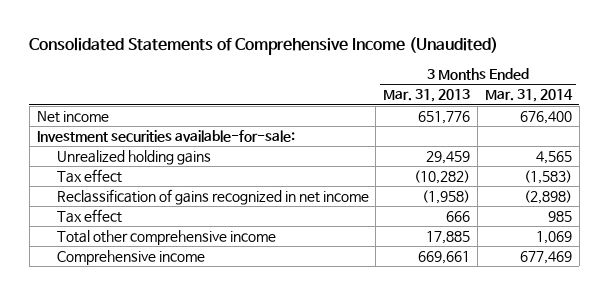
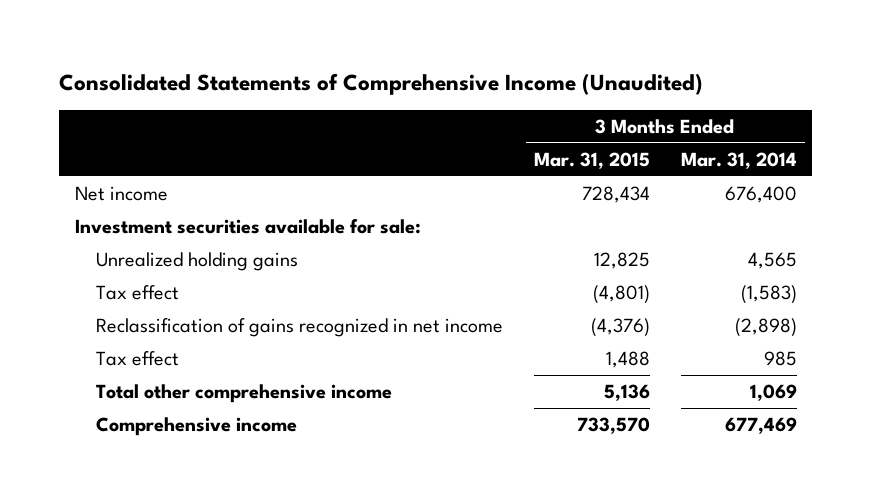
[383,89,471,103] Mar. 31, 2013 -> none
none -> [533,151,650,169] Mar. 31, 2015
[36,130,295,143] Investment securities available-for-sale: -> [74,219,421,235] Investment securities available for sale:

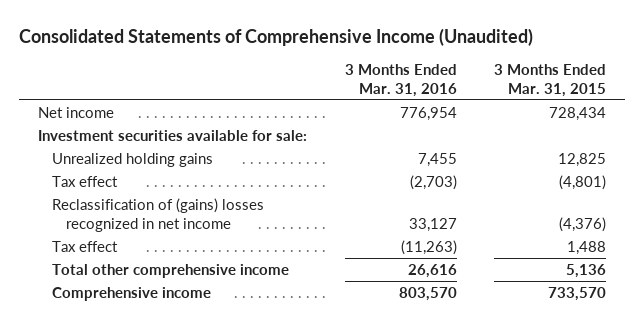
[680,151,797,169] Mar. 31, 2014 -> none
none -> [344,63,457,97] 3 Months Ended Mar. 31, 2016
[95,318,503,338] Reclassification of gains recognized in net income -> [51,197,264,233] Reclassification of (gains) losses recognized in net income

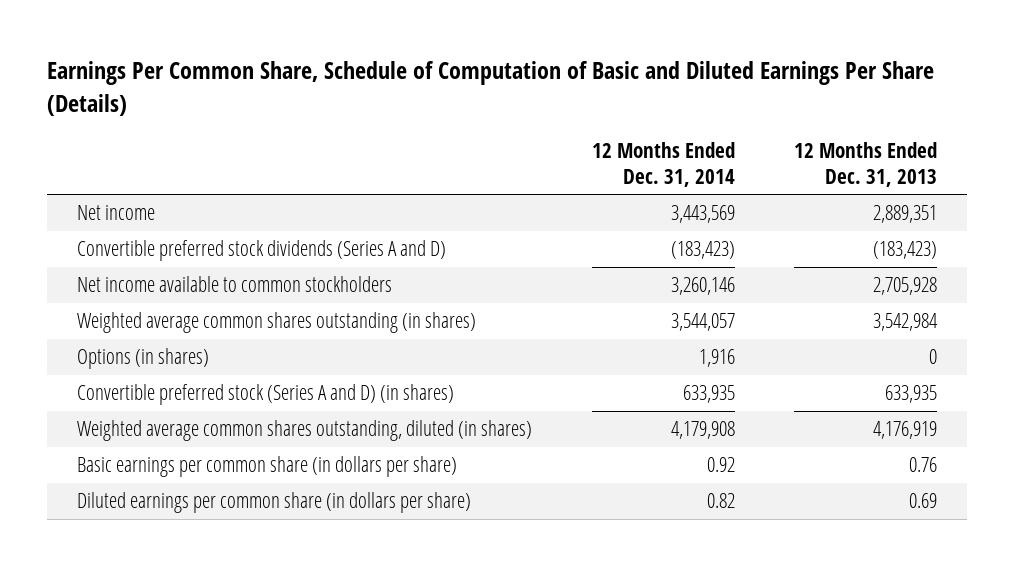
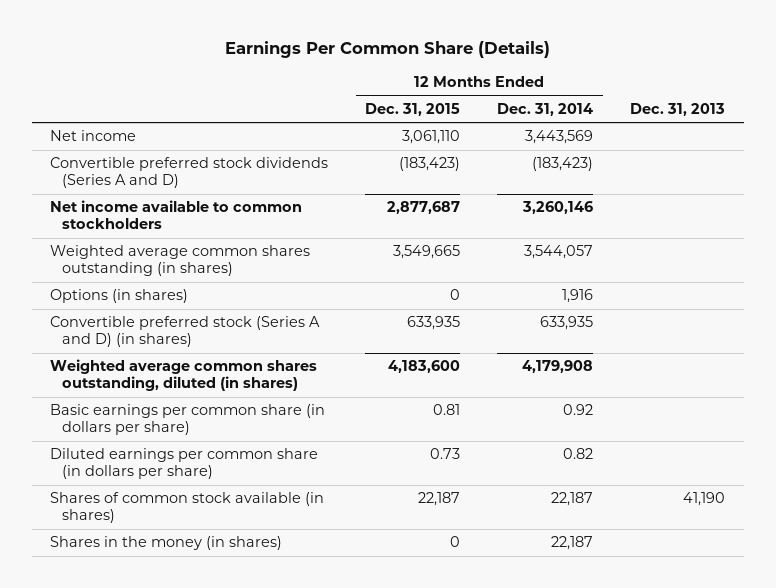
[47,61,935,116] Earnings Per Common Share, Schedule of Computation of Basic and Diluted Earnings Per Share (Details) -> [224,41,550,59] Earnings Per Common Share (Details)
[794,141,938,187] 12 Months Ended Dec. 31, 2013 -> none
none -> [365,102,461,116] Dec. 31, 2015
none -> [630,102,726,116] Dec. 31, 2013
none -> [50,492,325,524] Shares of common stock available (in shares)
none -> [50,536,283,551] Shares in the money (in shares)

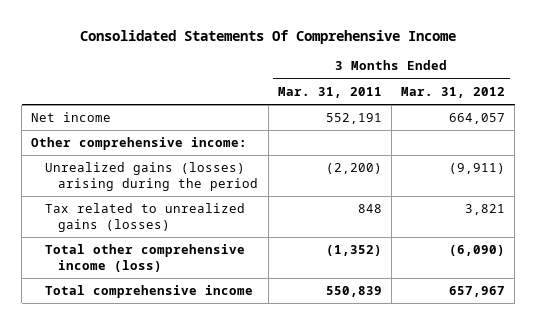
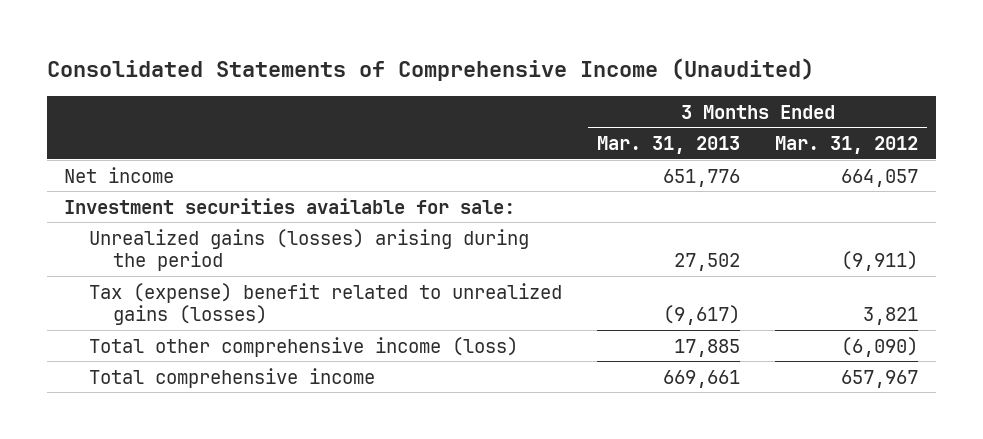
[80,29,457,44] Consolidated Statements Of Comprehensive Income -> [46,57,814,81] Consolidated Statements of Comprehensive Income (Unaudited)
[277,86,382,98] Mar. 31, 2011 -> none
none -> [597,135,741,154] Mar. 31, 2013
[31,137,248,151] Other comprehensive income: -> none
none -> [64,197,516,214] Investment securities available for sale:
[44,203,245,232] Tax related to unrealized gains (losses) -> [88,282,562,326] Tax (expense) benefit related to unrealized gains (losses)

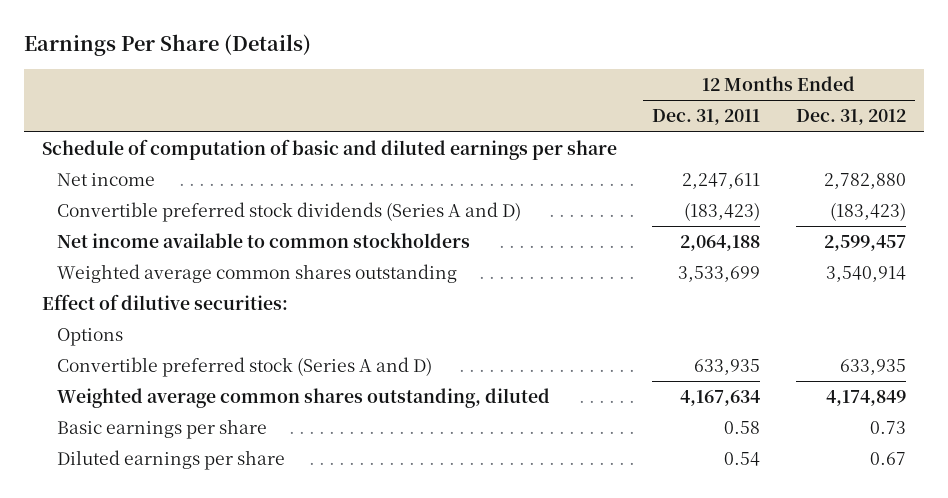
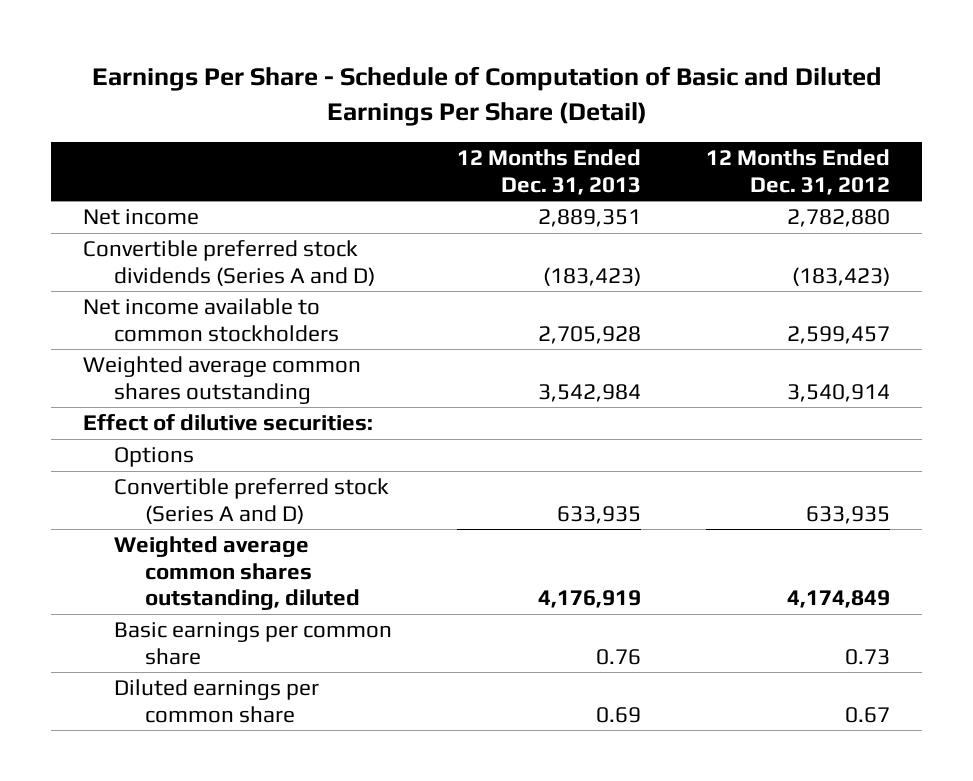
[24,34,312,57] Earnings Per Share (Details) -> [91,66,882,126] Earnings Per Share - Schedule of Computation of Basic and Diluted Earnings Per Share (Detail)
[652,109,761,126] Dec. 31, 2011 -> none
none -> [456,149,641,195] 12 Months Ended Dec. 31, 2013
[41,139,617,161] Schedule of computation of basic and diluted earnings per share -> none
[56,419,267,440] Basic earnings per share -> [113,622,392,665] Basic earnings per common share
[56,450,285,471] Diluted earnings per share -> [113,679,319,723] Diluted earnings per common share

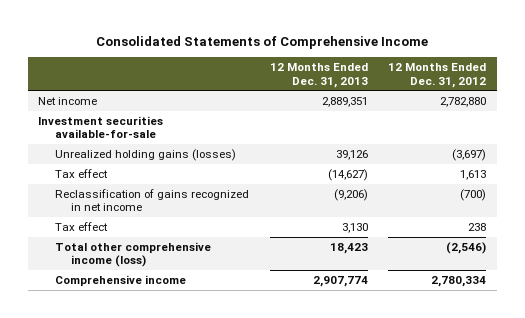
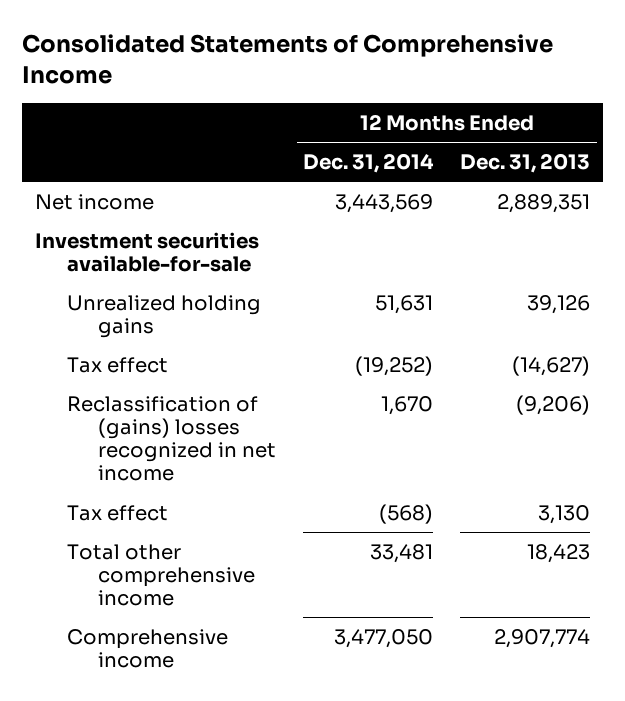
[388,63,487,88] 12 Months Ended Dec. 31, 2012 -> none
none -> [303,152,435,173] Dec. 31, 2014
[54,149,236,162] Unrealized holding gains (losses) -> [66,294,261,338] Unrealized holding gains
[54,189,249,212] Reclassification of gains recognized in net income -> [66,395,277,482] Reclassification of (gains) losses recognized in net income
[54,242,211,268] Total other comprehensive income (loss) -> [66,543,256,607] Total other comprehensive income

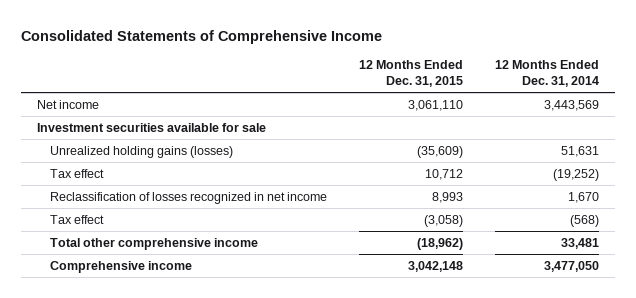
[459,152,590,173] Dec. 31, 2013 -> none
none -> [359,60,464,88] 12 Months Ended Dec. 31, 2015
[34,231,259,272] Investment securities available-for-sale -> [37,122,267,132] Investment securities available for sale
[66,294,261,338] Unrealized holding gains -> [50,145,234,158] Unrealized holding gains (losses)
[66,395,277,482] Reclassification of (gains) losses recognized in net income -> [50,191,328,204] Reclassification of losses recognized in net income

